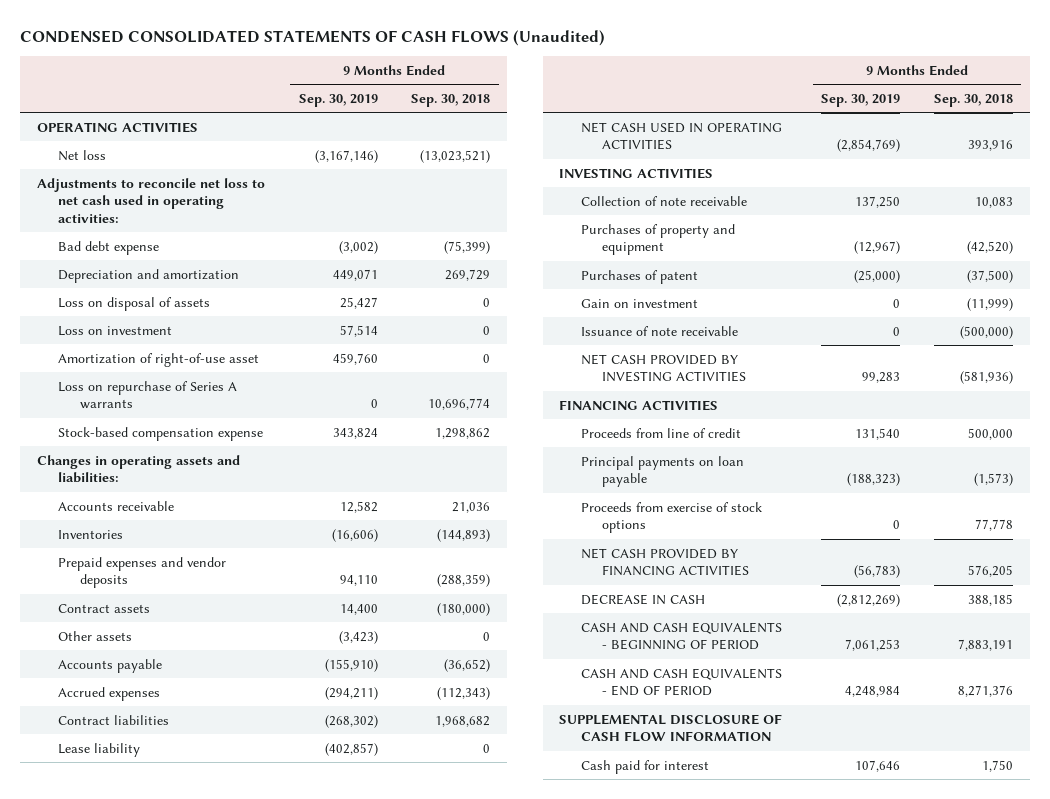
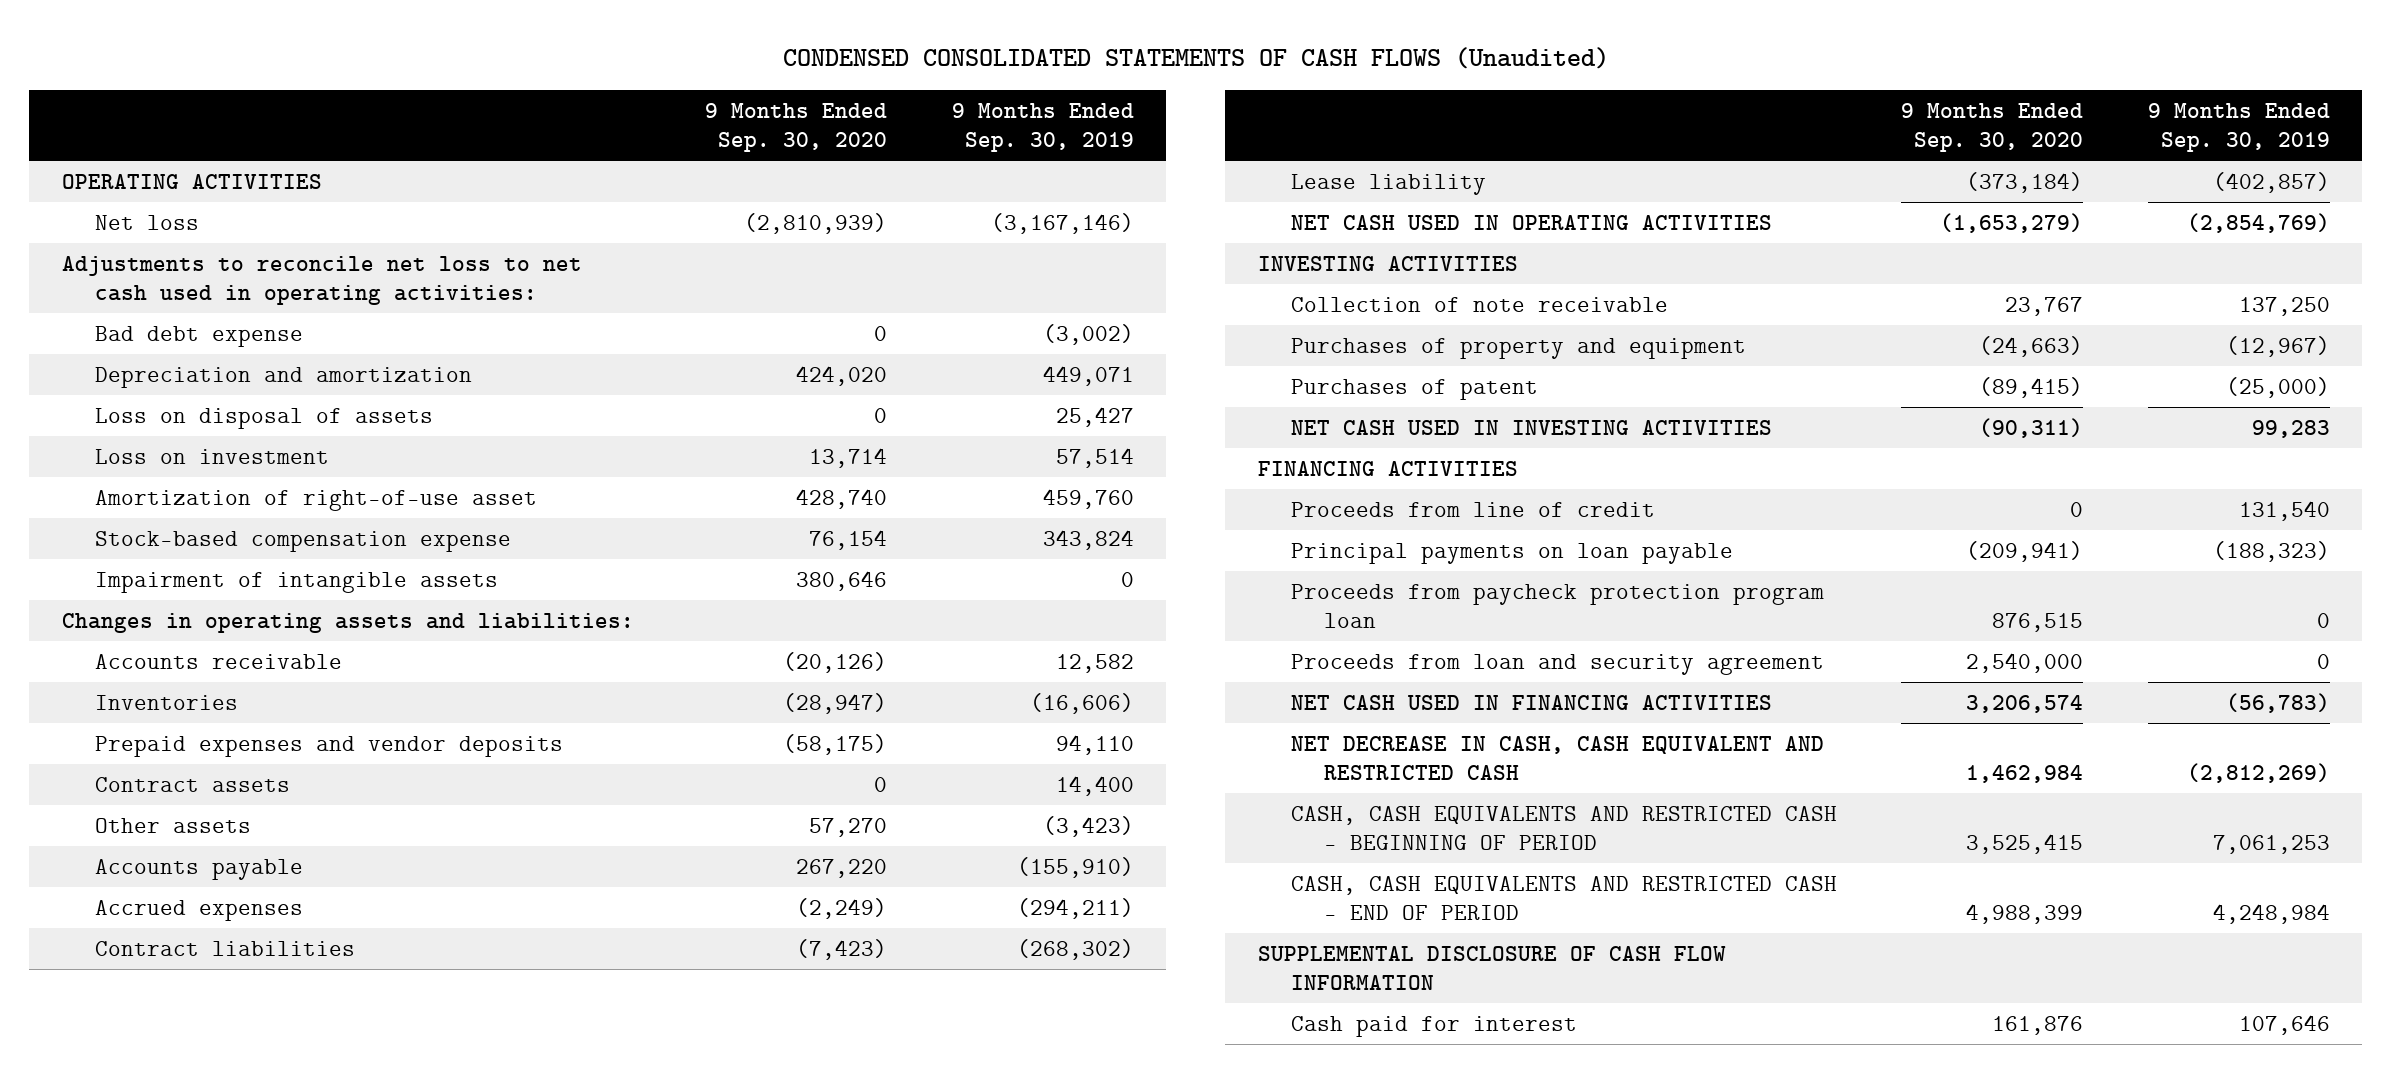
[411,93,491,107] Sep. 30, 2018 -> none
none -> [705,102,888,152] 9 Months Ended Sep. 30, 2020
[58,380,238,410] Loss on repurchase of Series A warrants -> none
none -> [94,571,498,593] Impairment of intangible assets
[580,298,698,308] Gain on investment -> none
[580,325,738,336] Issuance of note receivable -> none
[580,353,747,383] NET CASH PROVIDED BY INVESTING ACTIVITIES -> [1290,419,1772,435] NET CASH USED IN INVESTING ACTIVITIES
[580,501,762,534] Proceeds from exercise of stock options -> none
none -> [1290,583,1824,628] Proceeds from paycheck protection program loan
none -> [1290,653,1824,675] Proceeds from loan and security agreement
[580,547,750,577] NET CASH PROVIDED BY FINANCING ACTIVITIES -> [1290,694,1772,710] NET CASH USED IN FINANCING ACTIVITIES
[580,593,705,605] DECREASE IN CASH -> [1290,735,1824,780] NET DECREASE IN CASH, CASH EQUIVALENT AND RESTRICTED CASH
[580,621,782,651] CASH AND CASH EQUIVALENTS - BEGINNING OF PERIOD -> [1290,805,1837,850] CASH, CASH EQUIVALENTS AND RESTRICTED CASH - BEGINNING OF PERIOD
[580,667,782,697] CASH AND CASH EQUIVALENTS - END OF PERIOD -> [1290,875,1837,920] CASH, CASH EQUIVALENTS AND RESTRICTED CASH - END OF PERIOD

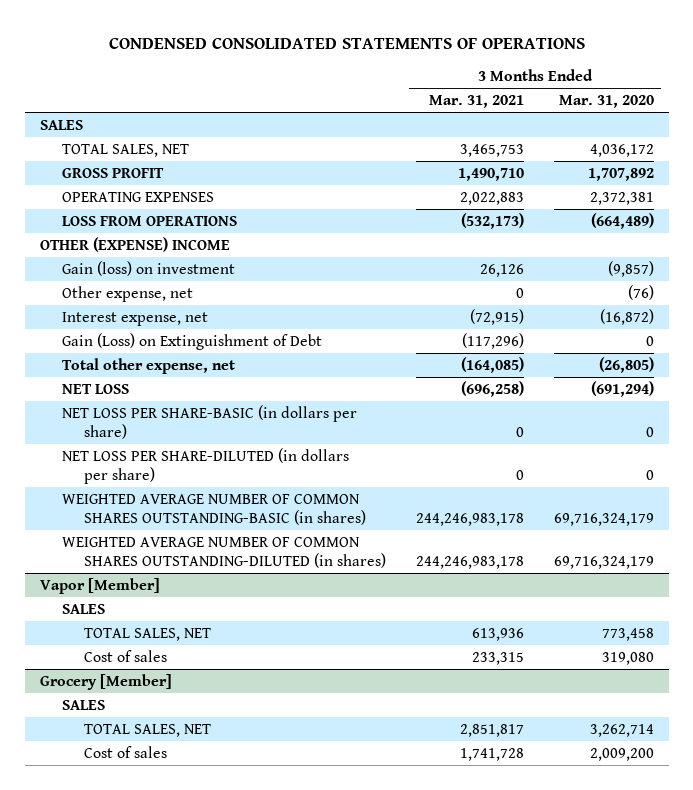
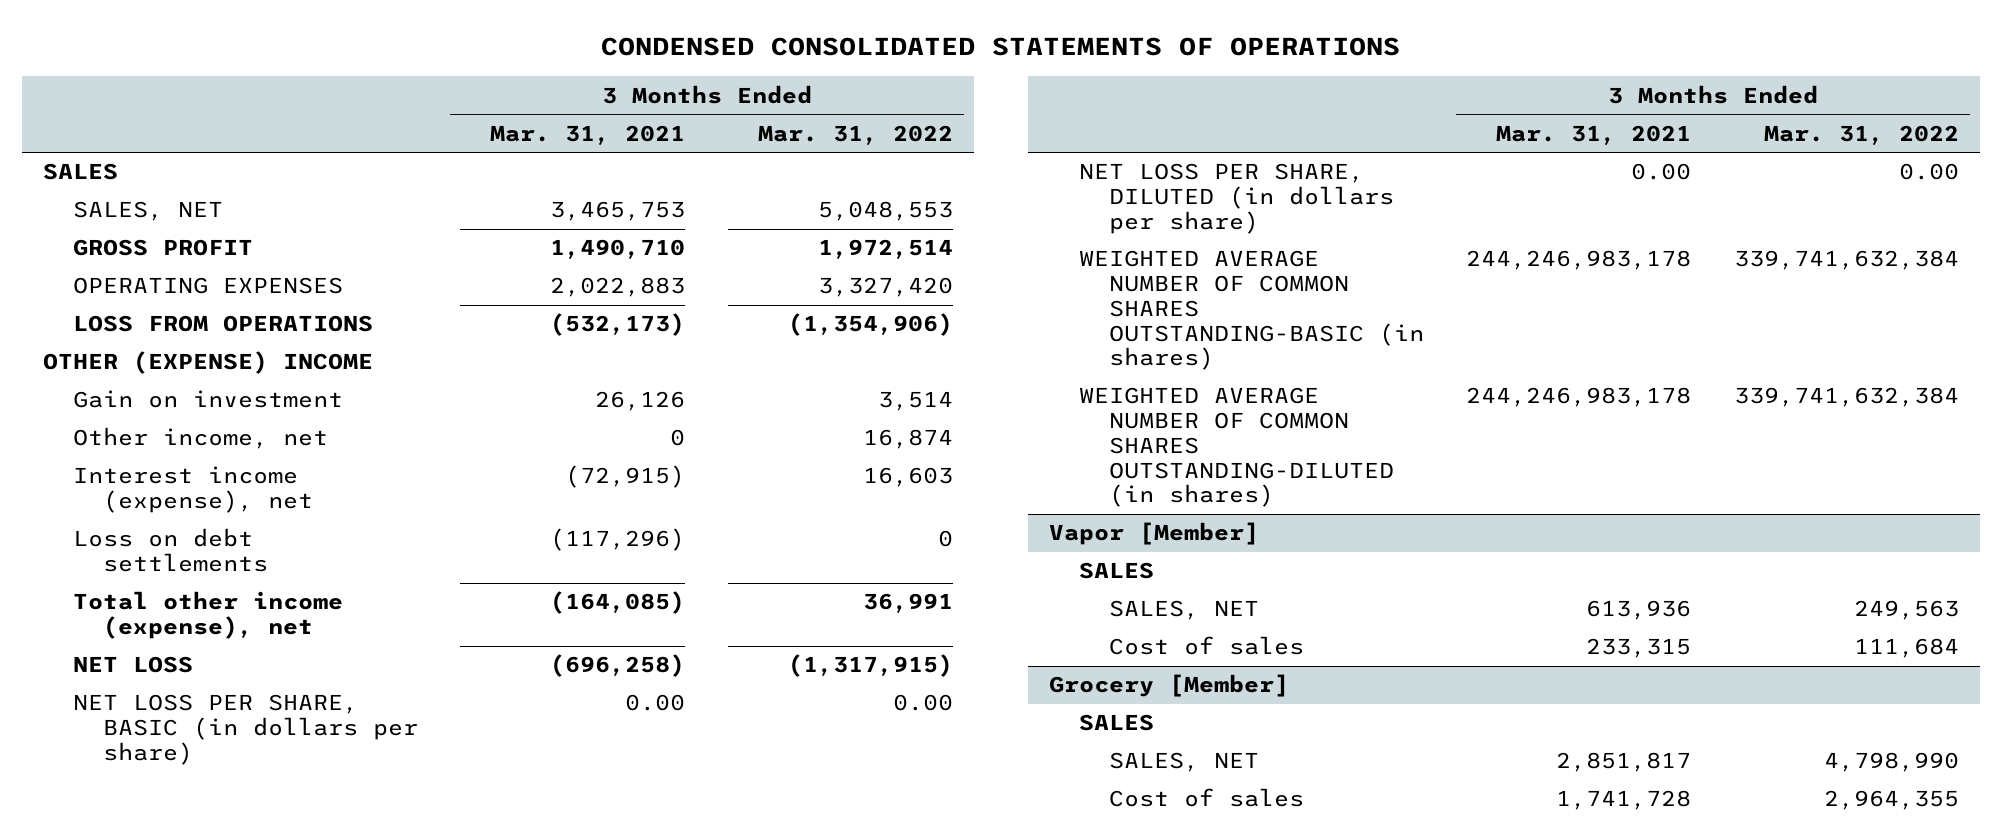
[558,95,654,109] Mar. 31, 2020 -> none
none -> [757,124,953,145] Mar. 31, 2022
[61,143,189,157] TOTAL SALES, NET -> [72,201,223,222] SALES, NET
[61,260,235,276] Gain (loss) on investment -> [72,390,343,409] Gain on investment
[61,285,193,302] Other expense, net -> [72,427,328,450] Other income, net
[61,311,208,326] Interest expense, net -> [72,466,313,514] Interest income (expense), net
[61,332,322,350] Gain (Loss) on Extinguishment of Debt -> [72,528,268,573] Loss on debt settlements
[61,357,235,374] Total other expense, net -> [72,591,343,640] Total other income (expense), net
[61,404,357,440] NET LOSS PER SHARE-BASIC (in dollars per share) -> [72,694,418,765] NET LOSS PER SHARE, BASIC (in dollars per share)
[516,427,525,438] 0 -> [625,694,686,712] 0.00
[61,447,349,485] NET LOSS PER SHARE-DILUTED (in dollars per share) -> [1078,163,1394,234] NET LOSS PER SHARE, DILUTED (in dollars per share)
[516,470,525,481] 0 -> [1631,163,1692,181] 0.00
[84,627,212,641] TOTAL SALES, NET -> [1108,600,1259,621] SALES, NET
[84,723,212,737] TOTAL SALES, NET -> [1108,752,1259,773] SALES, NET

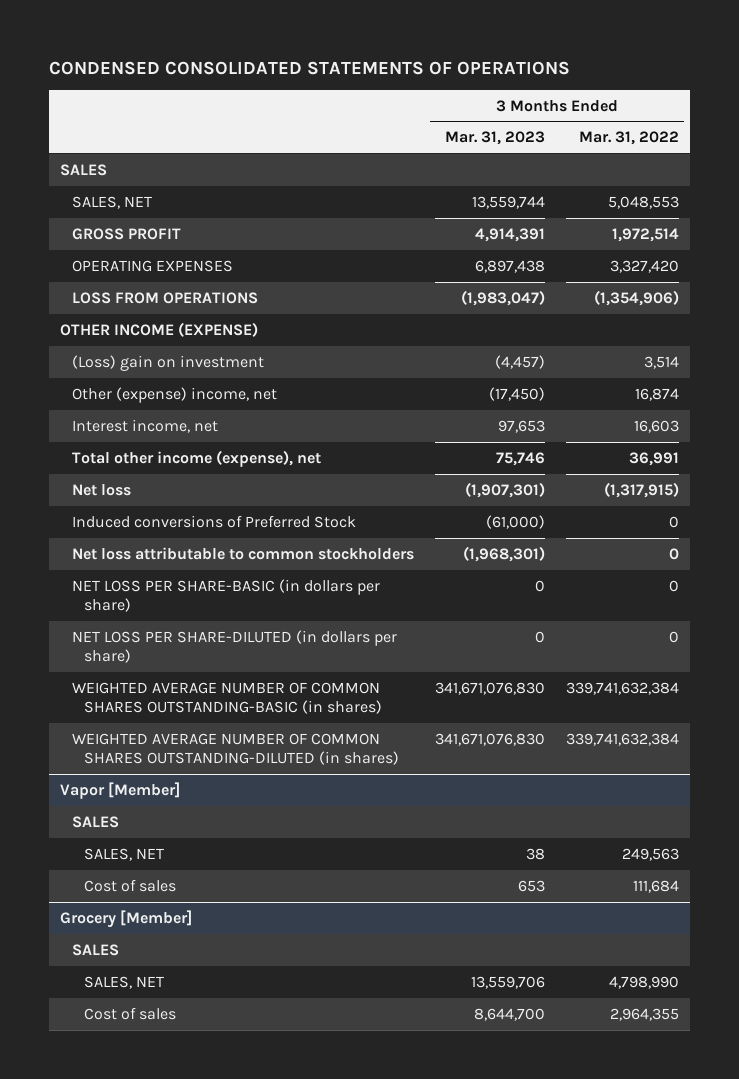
[490,124,686,145] Mar. 31, 2021 -> none
none -> [444,131,545,146] Mar. 31, 2023
[72,528,268,573] Loss on debt settlements -> none
[43,351,374,375] OTHER (EXPENSE) INCOME -> [59,321,258,337] OTHER INCOME (EXPENSE)
[72,390,343,409] Gain on investment -> [71,354,264,371] (Loss) gain on investment
[72,427,328,450] Other income, net -> [71,386,277,403] Other (expense) income, net
[72,466,313,514] Interest income (expense), net -> [71,418,218,433] Interest income, net
[72,656,193,674] NET LOSS -> [71,483,131,496] Net loss
none -> [71,514,356,528] Induced conversions of Preferred Stock
none -> [71,546,414,560] Net loss attributable to common stockholders
[72,694,418,765] NET LOSS PER SHARE, BASIC (in dollars per share) -> [71,578,380,613] NET LOSS PER SHARE-BASIC (in dollars per share)
[892,694,953,712] 0.00 -> [669,579,680,592] 0
[1078,163,1394,234] NET LOSS PER SHARE, DILUTED (in dollars per share) -> [71,629,397,664] NET LOSS PER SHARE-DILUTED (in dollars per share)
[1899,163,1960,181] 0.00 -> [669,630,680,643] 0

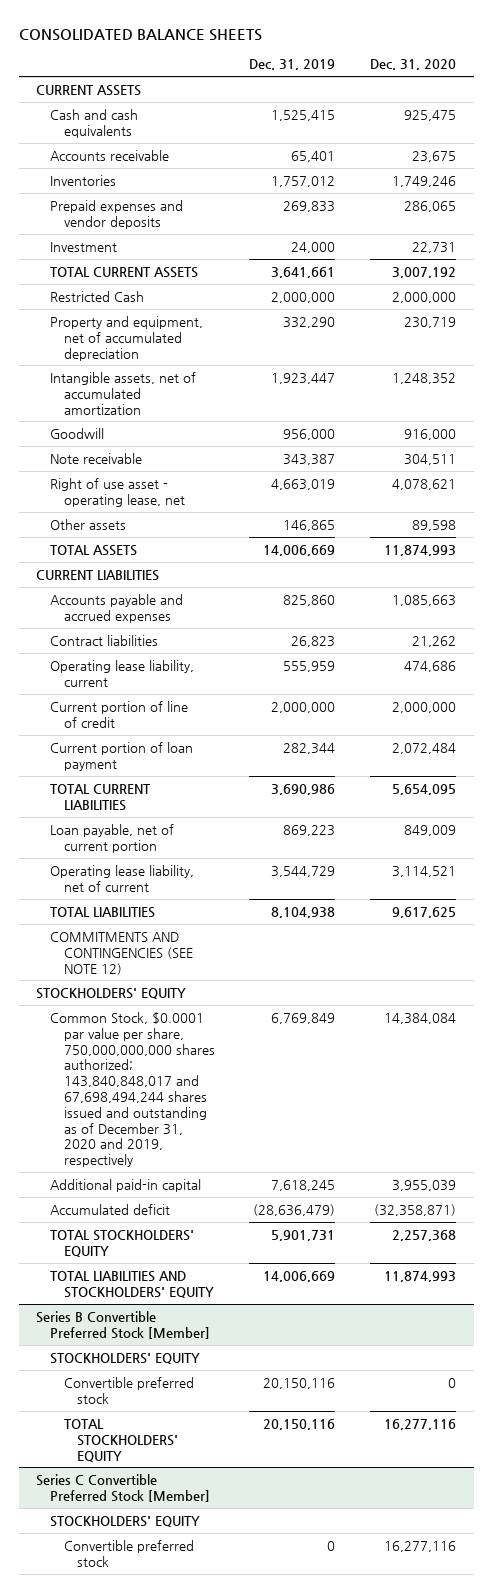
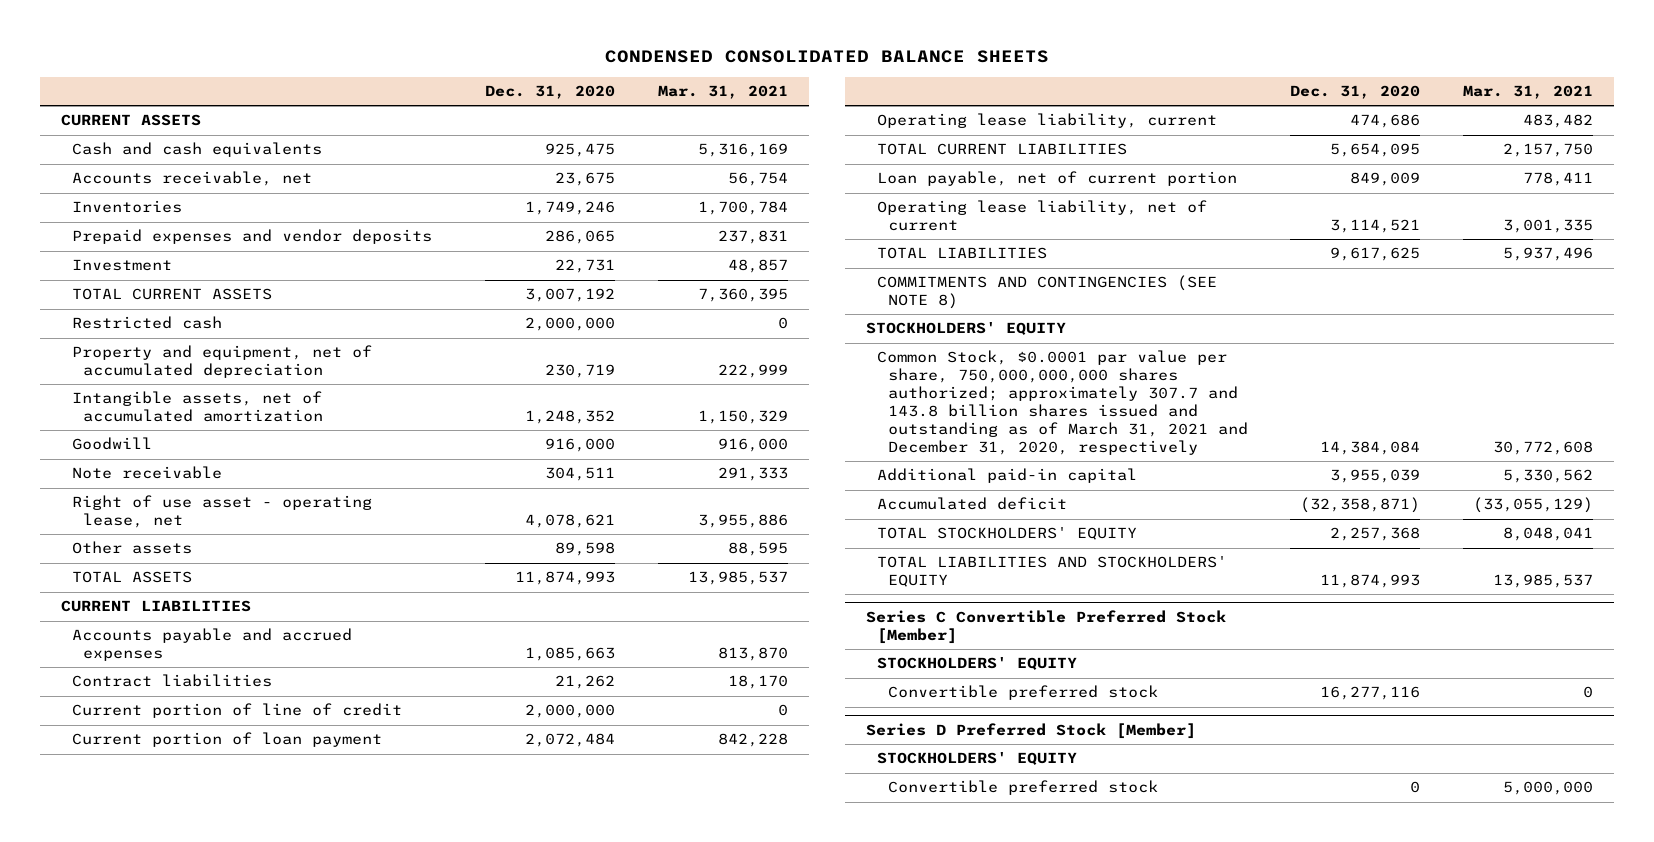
[18,28,262,41] CONSOLIDATED BALANCE SHEETS -> [604,50,1049,64] CONDENSED CONSOLIDATED BALANCE SHEETS
[249,59,336,71] Dec. 31, 2019 -> none
none -> [657,84,788,99] Mar. 31, 2021
[49,149,169,161] Accounts receivable -> [72,171,313,187] Accounts receivable, net
[49,290,144,302] Restricted Cash -> [72,316,223,330] Restricted cash
[49,659,194,687] Operating lease liability, current -> [876,113,1217,129] Operating lease liability, current
[49,931,193,975] COMMITMENTS AND CONTINGENCIES (SEE NOTE 12) -> [876,275,1217,310] COMMITMENTS AND CONTINGENCIES (SEE NOTE 8)
[49,1011,215,1168] Common Stock, $0.0001 par value per share, 750,000,000,000 shares authorized; 143,840,848,017 and 67,698,494,244 shares issued and outstanding as of December 31, 2020 and 2019, respectively -> [876,350,1248,455] Common Stock, $0.0001 par value per share, 750,000,000,000 shares authorized; approximately 307.7 and 143.8 billion shares issued and outstanding as of March 31, 2021 and December 31, 2020, respectively
[35,1310,210,1339] Series B Convertible Preferred Stock [Member] -> none
[49,1352,200,1364] STOCKHOLDERS' EQUITY -> none
[63,1376,194,1404] Convertible preferred stock -> none
[63,1418,179,1462] TOTAL STOCKHOLDERS' EQUITY -> none
none -> [865,723,1196,740] Series D Preferred Stock [Member]
none -> [876,752,1077,766] STOCKHOLDERS' EQUITY
none -> [887,780,1158,796] Convertible preferred stock

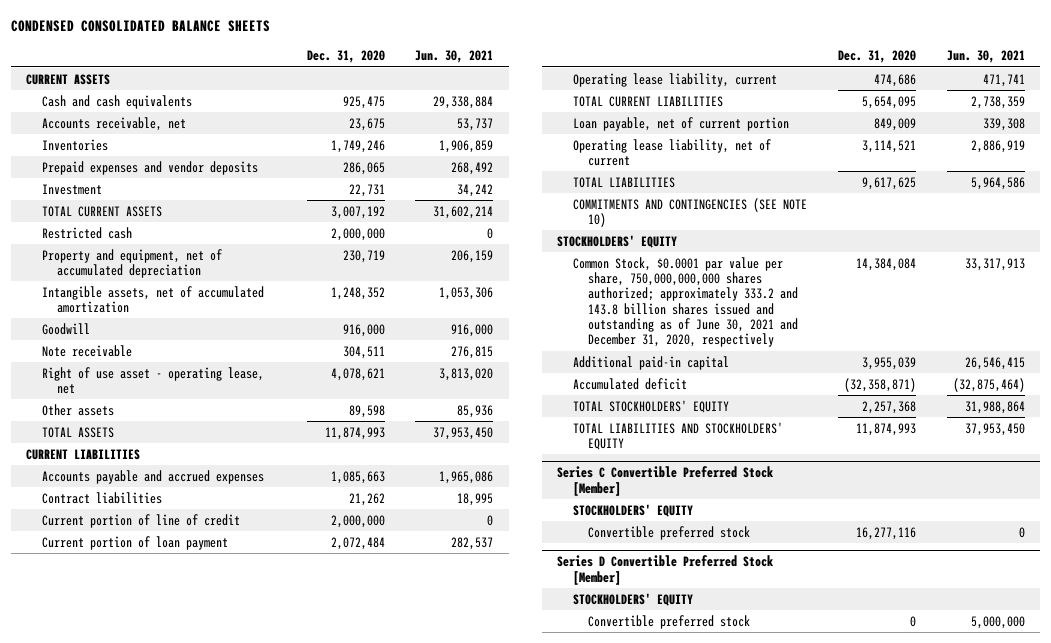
[657,84,788,99] Mar. 31, 2021 -> none
none -> [415,50,494,64] Jun. 30, 2021
[876,275,1217,310] COMMITMENTS AND CONTINGENCIES (SEE NOTE 8) -> [572,197,807,227] COMMITMENTS AND CONTINGENCIES (SEE NOTE 10)
[876,350,1248,455] Common Stock, $0.0001 par value per share, 750,000,000,000 shares authorized; approximately 307.7 and 143.8 billion shares issued and outstanding as of March 31, 2021 and December 31, 2020, respectively -> [572,256,799,348] Common Stock, $0.0001 par value per share, 750,000,000,000 shares authorized; approximately 333.2 and 143.8 billion shares issued and outstanding as of June 30, 2021 and December 31, 2020, respectively
[865,723,1196,740] Series D Preferred Stock [Member] -> [557,555,774,585] Series D Convertible Preferred Stock [Member]

